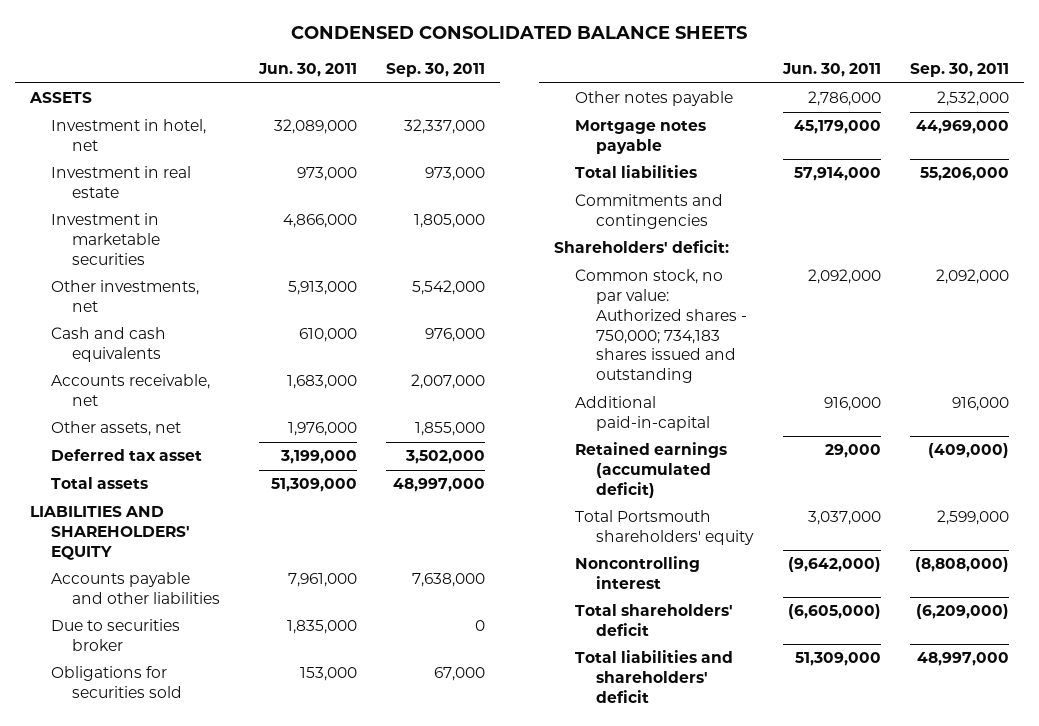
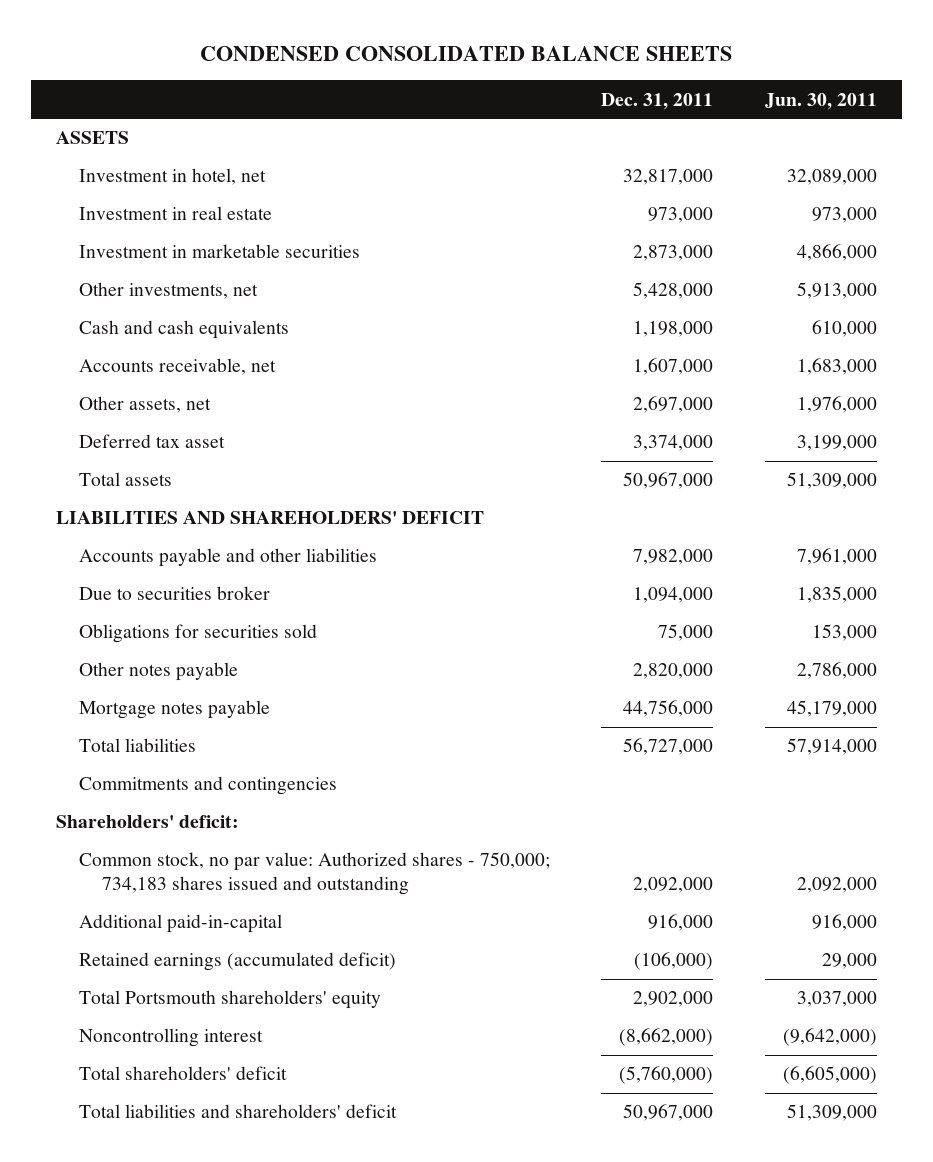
[386,63,486,78] Sep. 30, 2011 -> none
none -> [601,92,714,110] Dec. 31, 2011
[29,506,191,560] LIABILITIES AND SHAREHOLDERS' EQUITY -> [56,511,485,525] LIABILITIES AND SHAREHOLDERS' DEFICIT

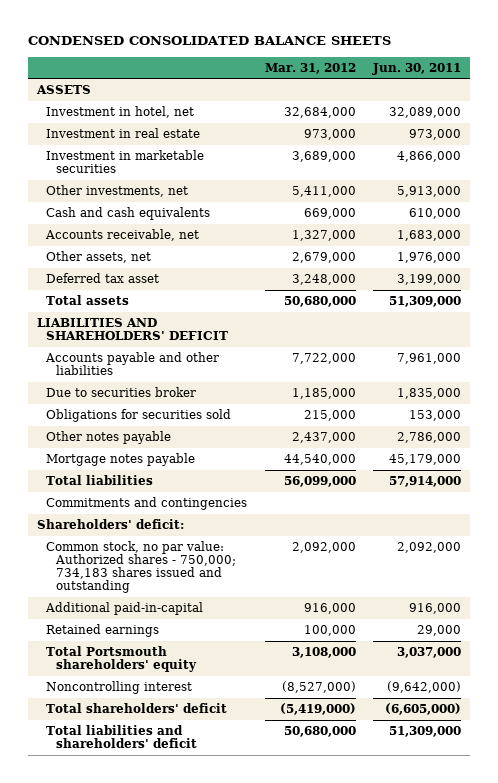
[601,92,714,110] Dec. 31, 2011 -> none
none -> [264,62,356,74] Mar. 31, 2012
[78,952,396,972] Retained earnings (accumulated deficit) -> [46,623,160,637] Retained earnings

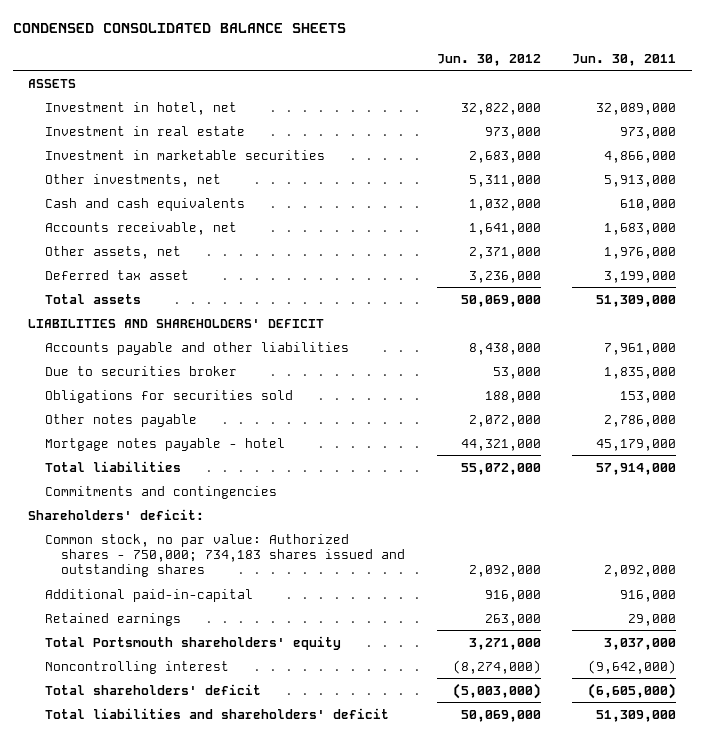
[264,62,356,74] Mar. 31, 2012 -> none
none -> [436,54,541,67] Jun. 30, 2012
[46,452,196,466] Mortgage notes payable -> [44,437,285,451] Mortgage notes payable - hotel
[46,540,236,593] Common stock, no par value: Authorized shares - 750,000; 734,183 shares issued and outstanding -> [44,533,406,578] Common stock, no par value: Authorized shares - 750,000; 734,183 shares issued and outstanding shares

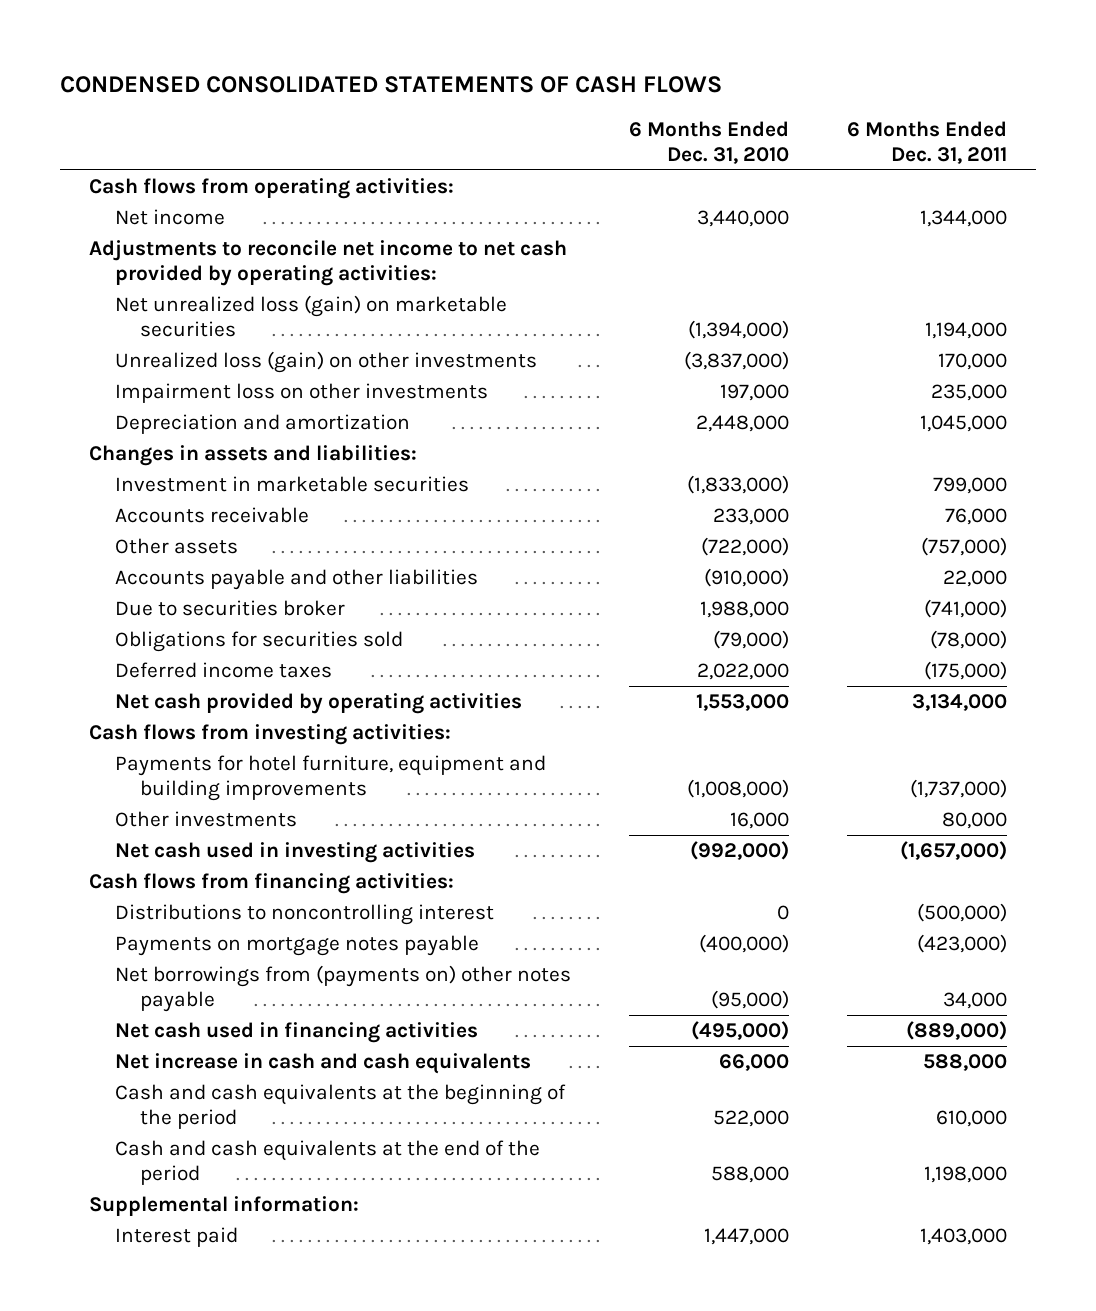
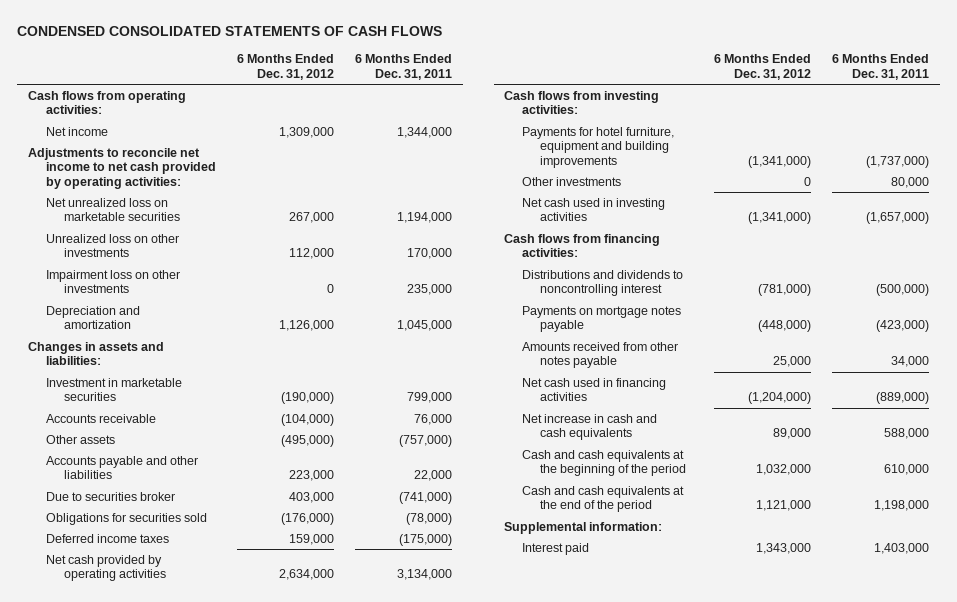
[628,120,789,164] 6 Months Ended Dec. 31, 2010 -> none
none -> [237,54,335,80] 6 Months Ended Dec. 31, 2012
[114,295,507,338] Net unrealized loss (gain) on marketable securities -> [45,197,180,222] Net unrealized loss on marketable securities
[114,351,537,374] Unrealized loss (gain) on other investments -> [45,233,179,258] Unrealized loss on other investments
[114,904,494,926] Distributions to noncontrolling interest -> [522,269,684,297] Distributions and dividends to noncontrolling interest
[114,965,571,1013] Net borrowings from (payments on) other notes payable -> [522,341,679,369] Amounts received from other notes payable

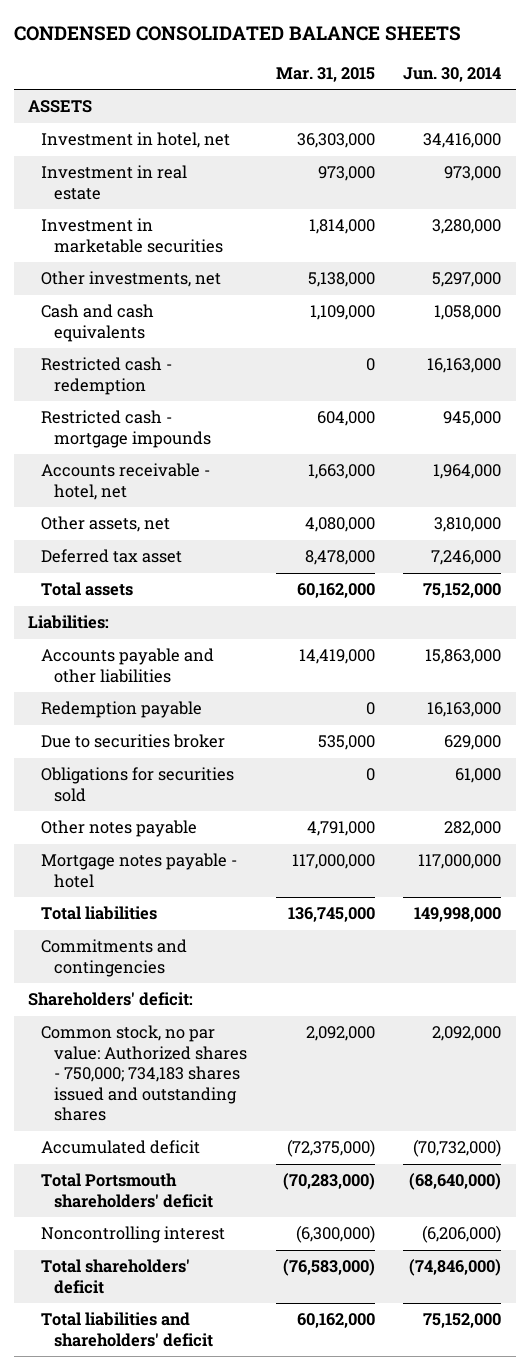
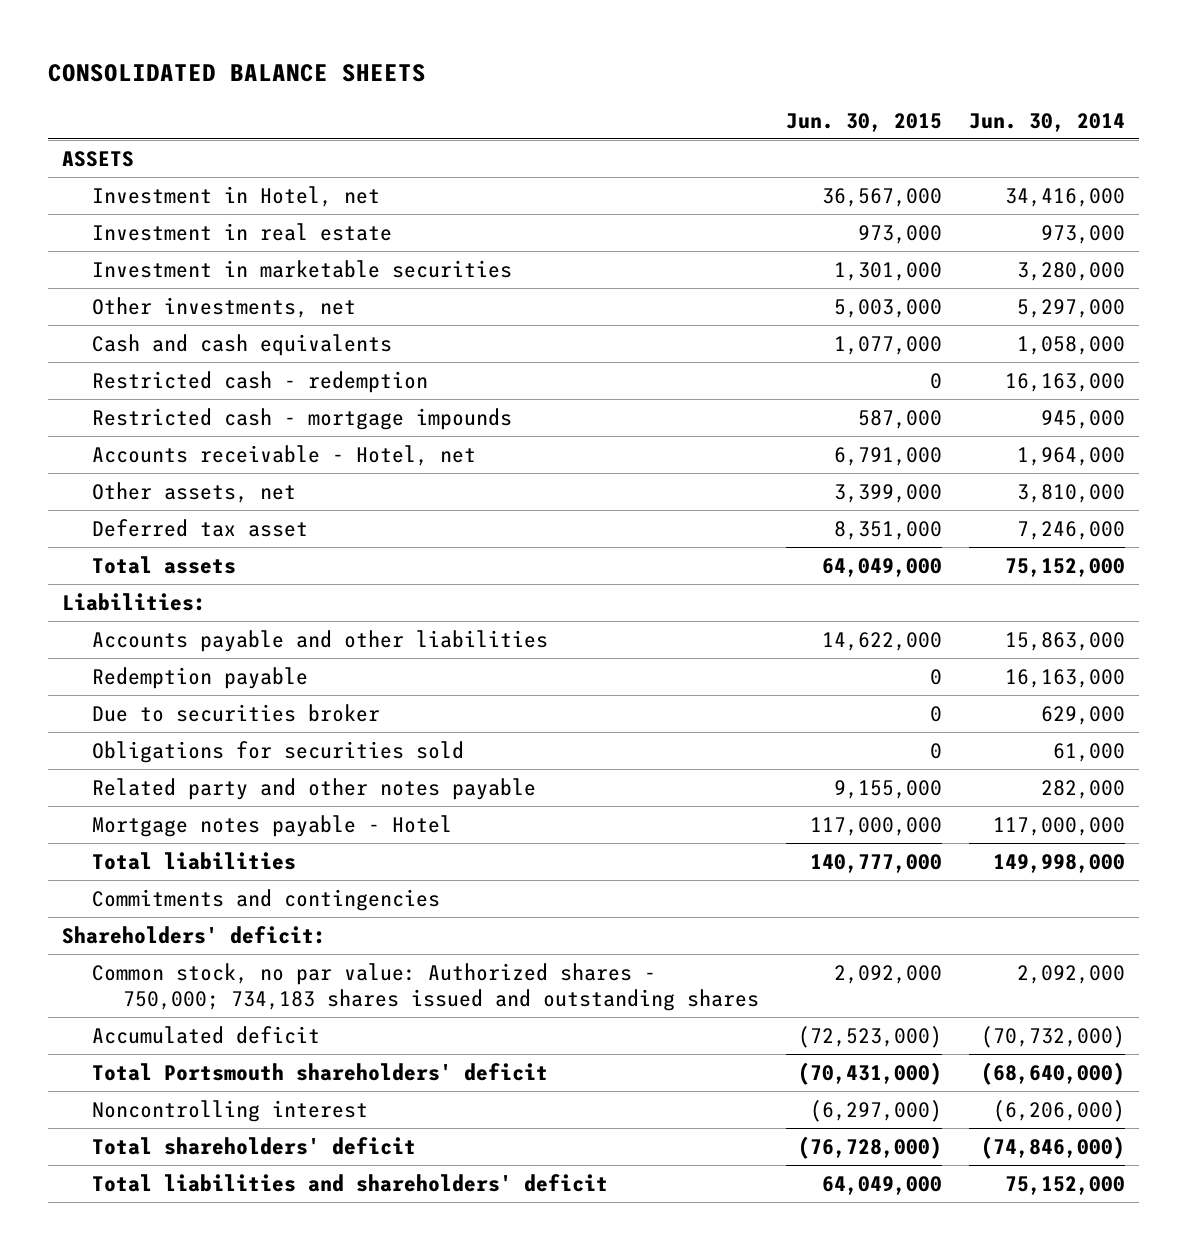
[13,25,461,41] CONDENSED CONSOLIDATED BALANCE SHEETS -> [48,64,427,83] CONSOLIDATED BALANCE SHEETS
[275,66,375,82] Mar. 31, 2015 -> none
none -> [785,112,942,132] Jun. 30, 2015
[41,132,231,149] Investment in hotel, net -> [92,185,381,207] Investment in Hotel, net
[41,463,211,500] Accounts receivable - hotel, net -> [92,444,477,466] Accounts receivable - Hotel, net
[41,820,198,838] Other notes payable -> [92,777,537,800] Related party and other notes payable
[41,853,238,888] Mortgage notes payable - hotel -> [92,814,453,837] Mortgage notes payable - Hotel

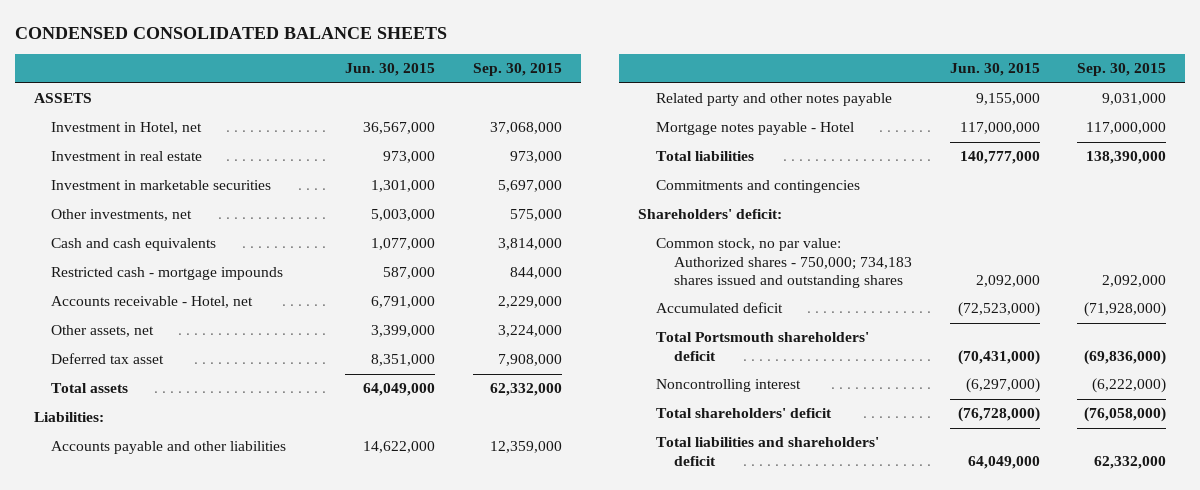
[48,64,427,83] CONSOLIDATED BALANCE SHEETS -> [14,26,447,39] CONDENSED CONSOLIDATED BALANCE SHEETS
[969,112,1126,132] Jun. 30, 2014 -> none
none -> [472,63,562,77] Sep. 30, 2015
[92,370,429,393] Restricted cash - redemption -> none
[92,666,309,689] Redemption payable -> none
[92,703,381,722] Due to securities broker -> none
[92,740,465,763] Obligations for securities sold -> none

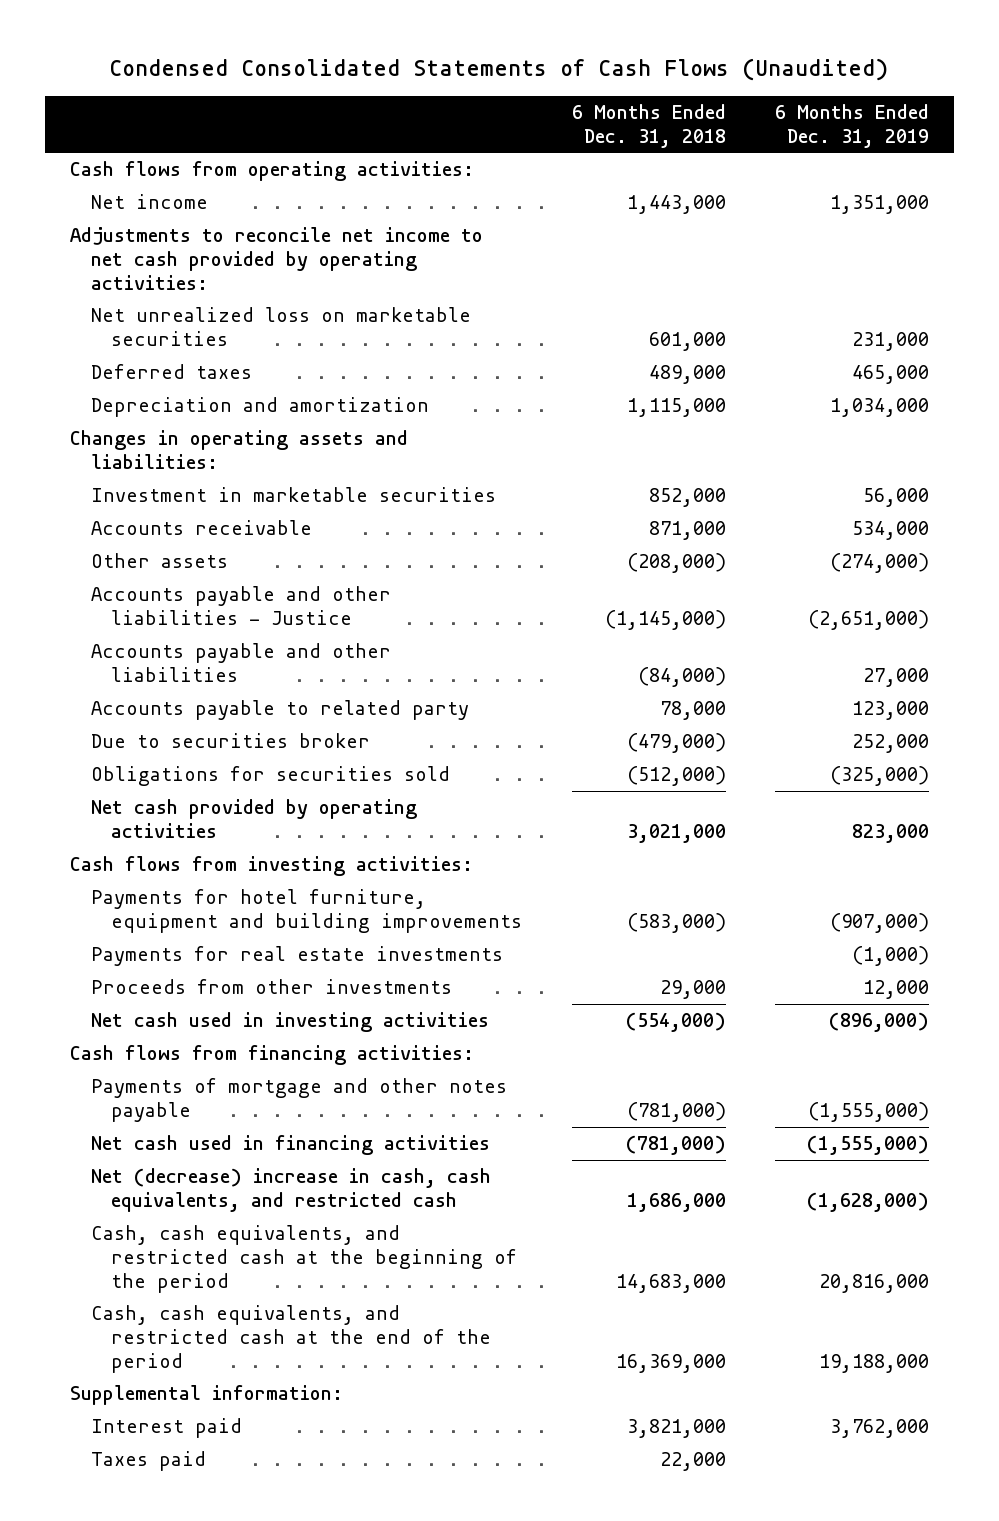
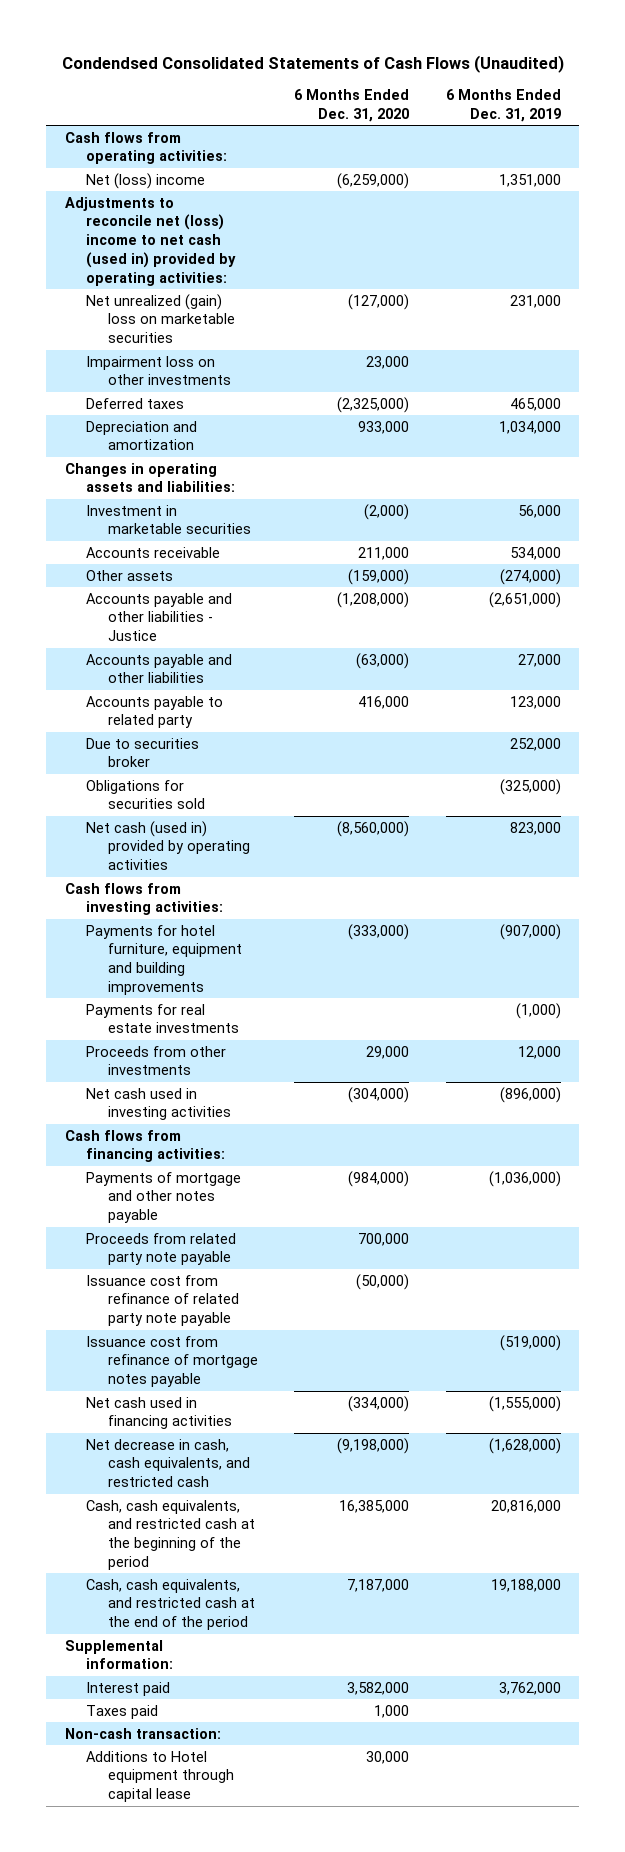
[109,57,889,81] Condensed Consolidated Statements of Cash Flows (Unaudited) -> [61,54,564,73] Condendsed Consolidated Statements of Cash Flows (Unaudited)
[571,103,726,148] 6 Months Ended Dec. 31, 2018 -> none
none -> [294,89,410,122] 6 Months Ended Dec. 31, 2020
[90,194,208,210] Net income -> [86,172,206,189] Net (loss) income
[69,227,483,290] Adjustments to reconcile net income to net cash provided by operating activities: -> [64,196,237,286] Adjustments to reconcile net (loss) income to net cash (used in) provided by operating activities:
[90,307,471,347] Net unrealized loss on marketable securities -> [86,293,235,344] Net unrealized (gain) loss on marketable securities
none -> [86,355,231,386] Impairment loss on other investments
[90,799,417,839] Net cash provided by operating activities -> [86,820,250,871] Net cash (used in) provided by operating activities
[808,1102,930,1123] (1,555,000) -> [488,1170,561,1187] (1,036,000)
none -> [86,1232,237,1266] Proceeds from related party note payable
none -> [86,1274,239,1327] Issuance cost from refinance of related party note payable
none -> [86,1335,258,1388] Issuance cost from refinance of mortgage notes payable
[90,1168,491,1213] Net (decrease) increase in cash, cash equivalents, and restricted cash -> [86,1438,250,1488] Net decrease in cash, cash equivalents, and restricted cash
none -> [64,1727,221,1739] Non-cash transaction:
none -> [86,1750,234,1803] Additions to Hotel equipment through capital lease

